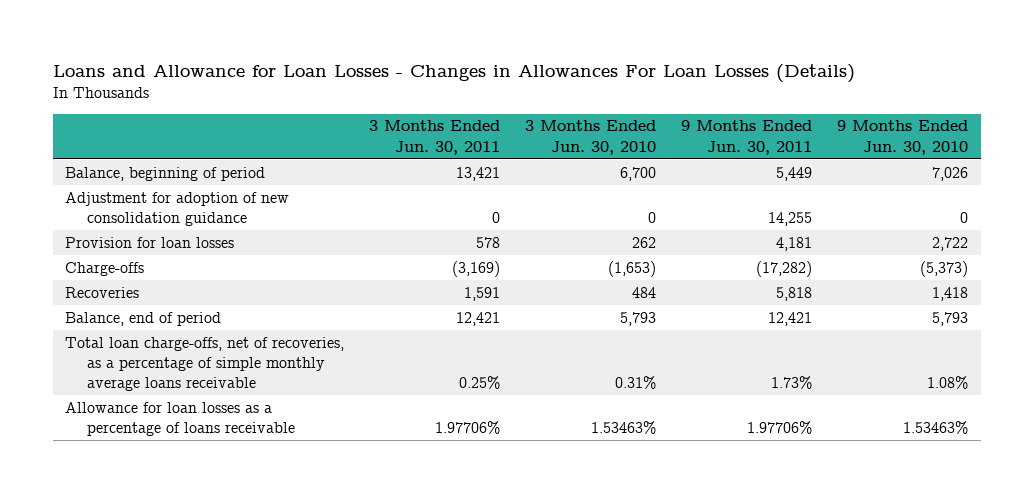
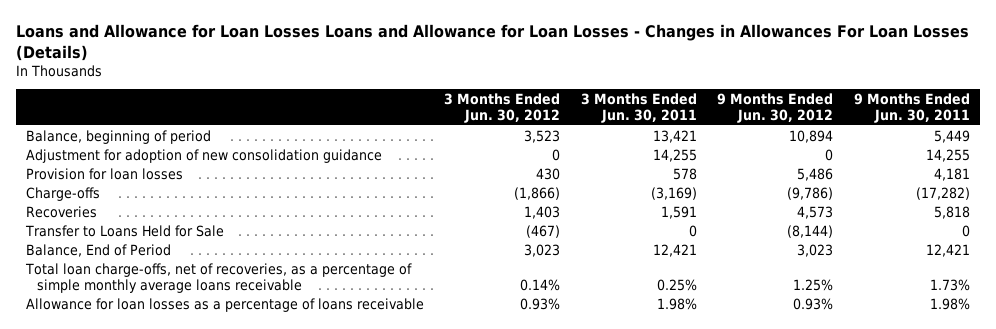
[52,63,855,83] Loans and Allowance for Loan Losses - Changes in Allowances For Loan Losses (Details) -> [15,23,969,61] Loans and Allowance for Loan Losses Loans and Allowance for Loan Losses - Changes in Allowances For Loan Losses (Details)
[525,120,657,155] 3 Months Ended Jun. 30, 2010 -> none
[837,120,969,155] 9 Months Ended Jun. 30, 2010 -> none
none -> [444,93,561,123] 3 Months Ended Jun. 30, 2012
none -> [717,93,834,123] 9 Months Ended Jun. 30, 2012
[492,211,501,223] 0 -> [652,148,697,162] 14,255
none -> [24,224,224,237] Transfer to Loans Held for Sale
[65,311,222,326] Balance, end of period -> [25,243,171,257] Balance, End of Period
[435,420,501,434] 1.97706% -> [656,297,697,310] 1.98%
[747,420,813,434] 1.97706% -> [929,297,970,310] 1.98%

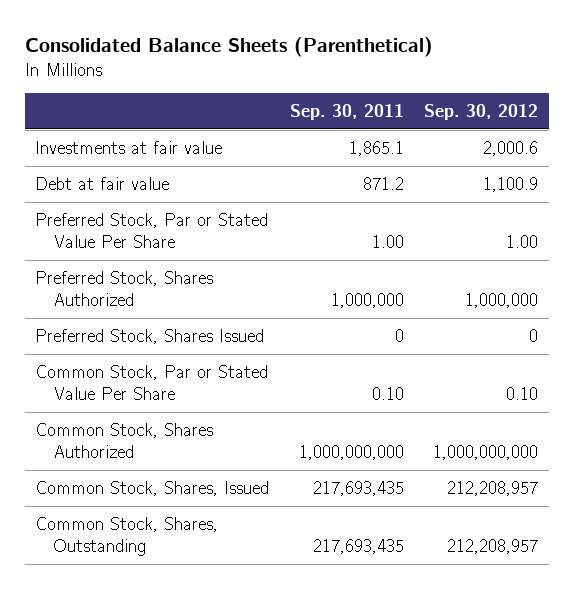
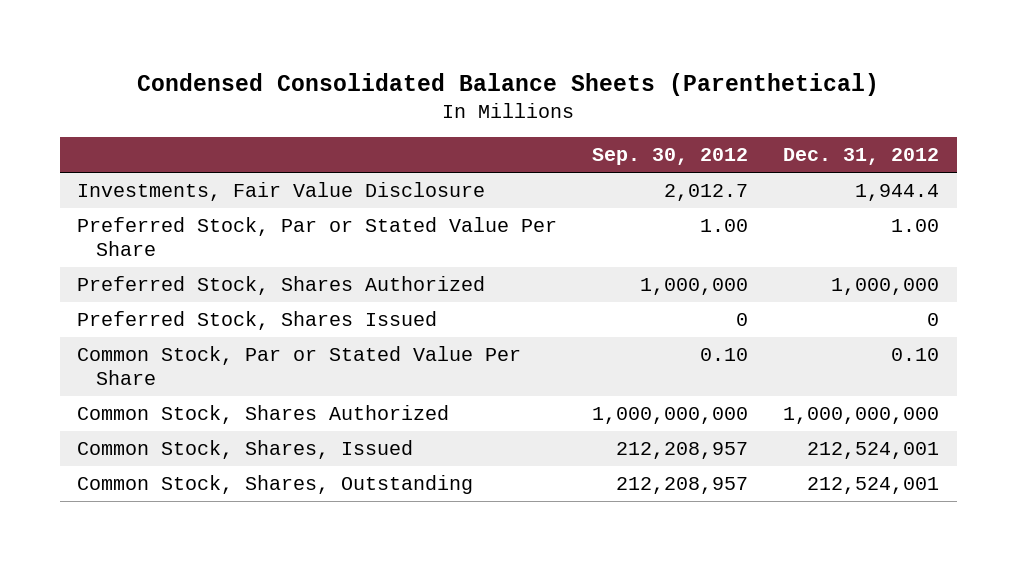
[25,37,434,58] Consolidated Balance Sheets (Parenthetical) -> [137,72,880,96] Condensed Consolidated Balance Sheets (Parenthetical)
[289,103,404,120] Sep. 30, 2011 -> none
none -> [783,148,940,166] Dec. 31, 2012
[35,176,170,190] Debt at fair value -> none
[35,140,223,154] Investments at fair value -> [77,181,486,201] Investments, Fair Value Disclosure
[483,140,539,156] 2,000.6 -> [664,183,749,201] 2,012.7

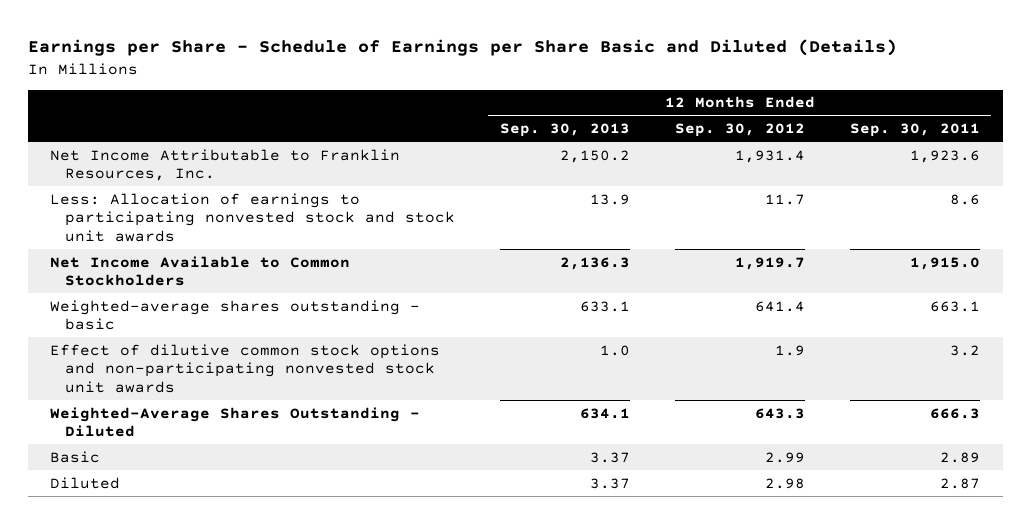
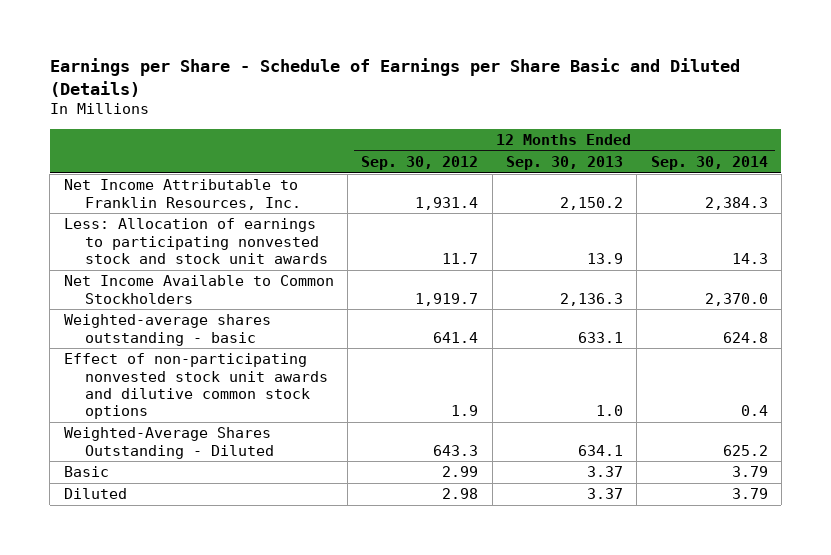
[850,123,981,138] Sep. 30, 2011 -> none
none -> [650,155,768,170] Sep. 30, 2014
[50,343,441,393] Effect of dilutive common stock options and non-participating nonvested stock unit awards -> [63,353,329,420] Effect of non-participating nonvested stock unit awards and dilutive common stock options

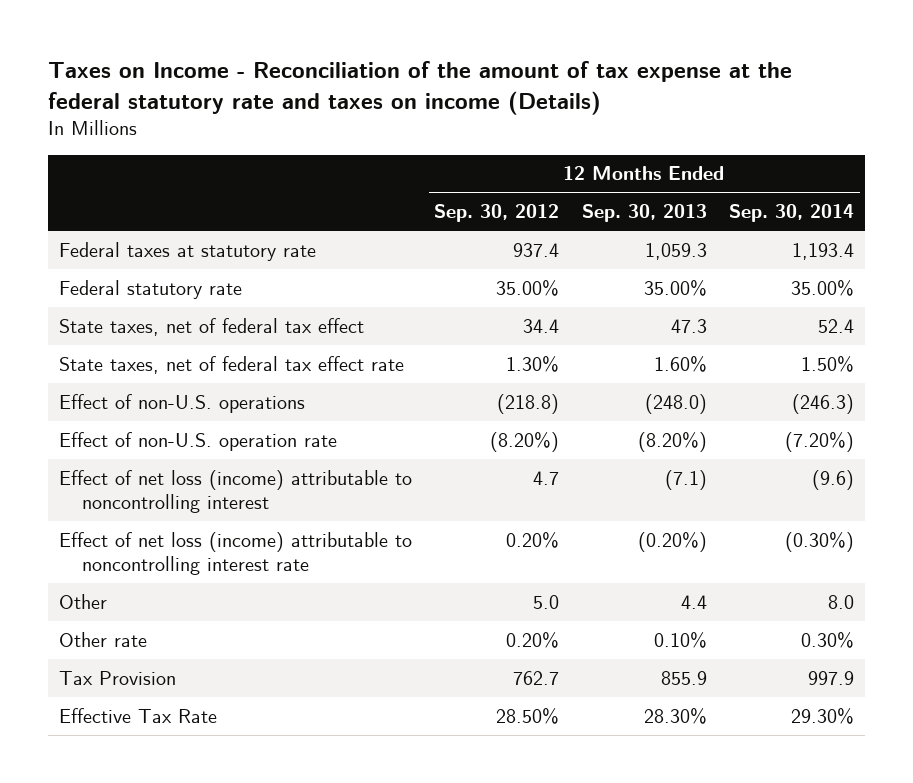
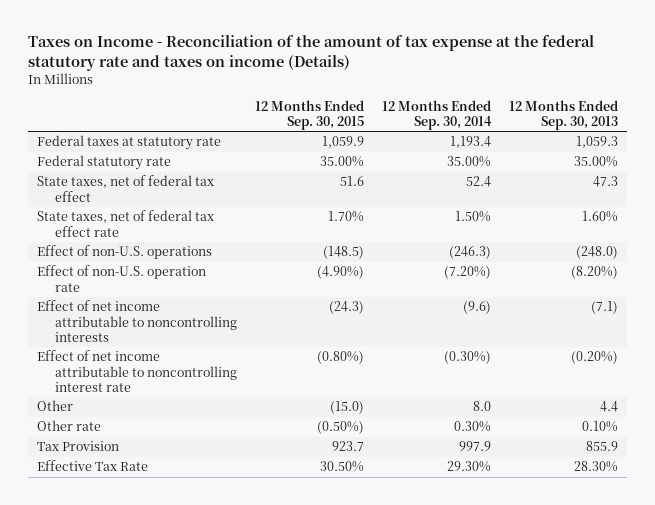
[434,204,560,223] Sep. 30, 2012 -> none
none -> [255,99,365,130] 12 Months Ended Sep. 30, 2015
[59,469,413,514] Effect of net loss (income) attributable to noncontrolling interest -> [37,300,238,342] Effect of net income attributable to noncontrolling interests
[59,531,413,576] Effect of net loss (income) attributable to noncontrolling interest rate -> [37,350,238,392] Effect of net income attributable to noncontrolling interest rate

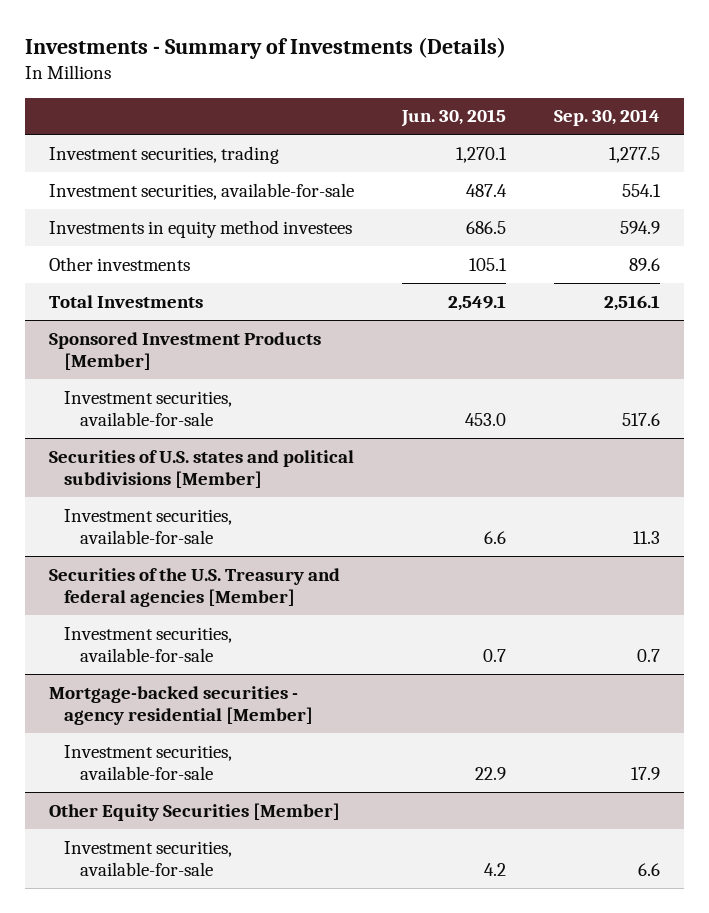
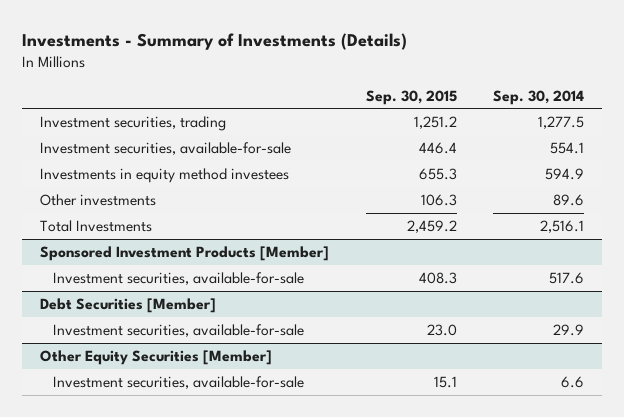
[401,109,507,128] Jun. 30, 2015 -> none
none -> [365,89,457,105] Sep. 30, 2015
[49,449,355,488] Securities of U.S. states and political subdivisions [Member] -> none
[49,567,341,607] Securities of the U.S. Treasury and federal agencies [Member] -> none
[64,626,233,662] Investment securities, available-for-sale -> none
[49,685,314,725] Mortgage-backed securities - agency residential [Member] -> none
[64,744,233,780] Investment securities, available-for-sale -> none
none -> [39,298,216,314] Debt Securities [Member]
[633,530,661,544] 11.3 -> [553,324,585,337] 29.9

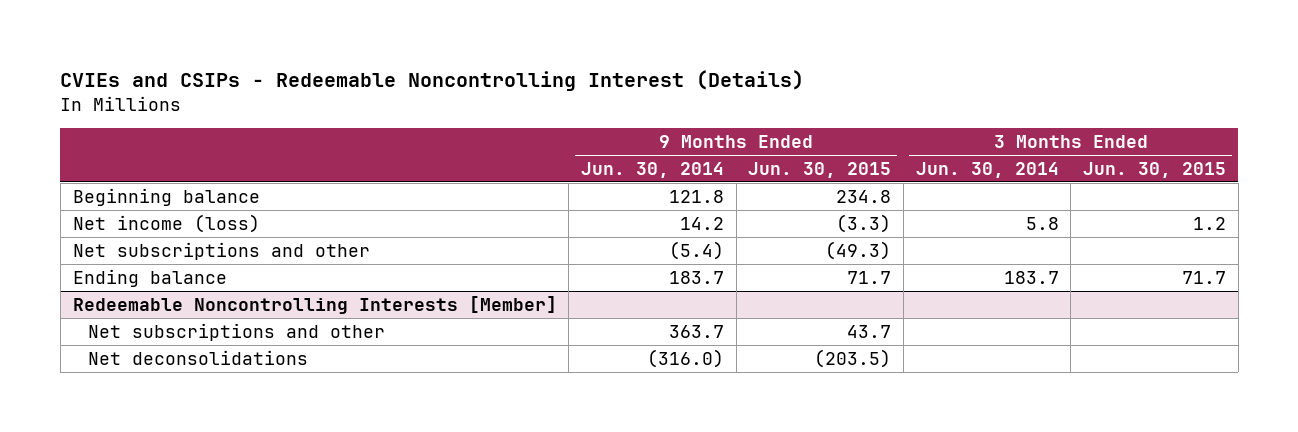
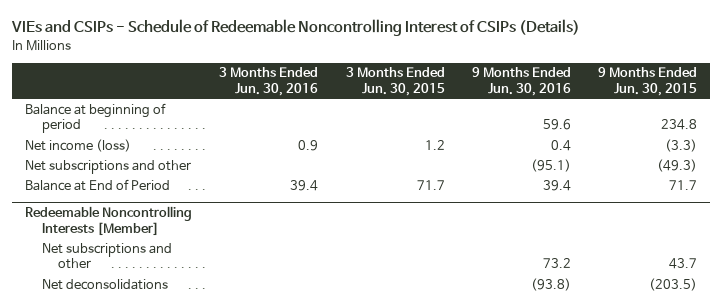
[60,70,805,92] CVIEs and CSIPs - Redeemable Noncontrolling Interest (Details) -> [10,18,580,36] VIEs and CSIPs - Schedule of Redeemable Noncontrolling Interest of CSIPs (Details)
[580,161,724,178] Jun. 30, 2014 -> none
[915,161,1059,178] Jun. 30, 2014 -> none
none -> [219,67,319,96] 3 Months Ended Jun. 30, 2016
none -> [471,67,571,96] 9 Months Ended Jun. 30, 2016
[72,187,260,206] Beginning balance -> [25,102,167,134] Balance at beginning of period
[72,268,227,287] Ending balance -> [25,178,171,191] Balance at End of Period

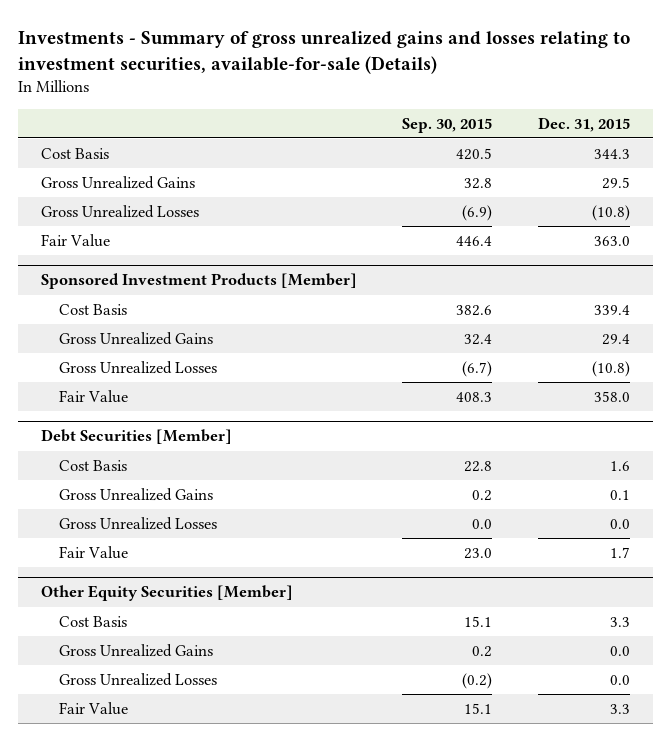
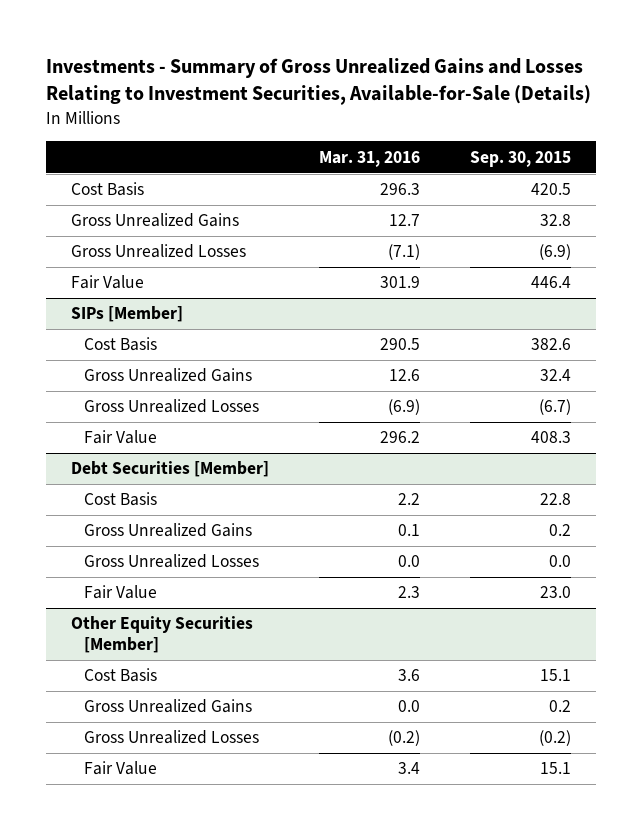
[18,31,631,74] Investments - Summary of gross unrealized gains and losses relating to investment securities, available-for-sale (Details) -> [46,58,592,106] Investments - Summary of Gross Unrealized Gains and Losses Relating to Investment Securities, Available-for-Sale (Details)
[537,116,630,132] Dec. 31, 2015 -> none
none -> [319,150,421,167] Mar. 31, 2016
[41,273,358,290] Sponsored Investment Products [Member] -> [71,306,184,323] SIPs [Member]

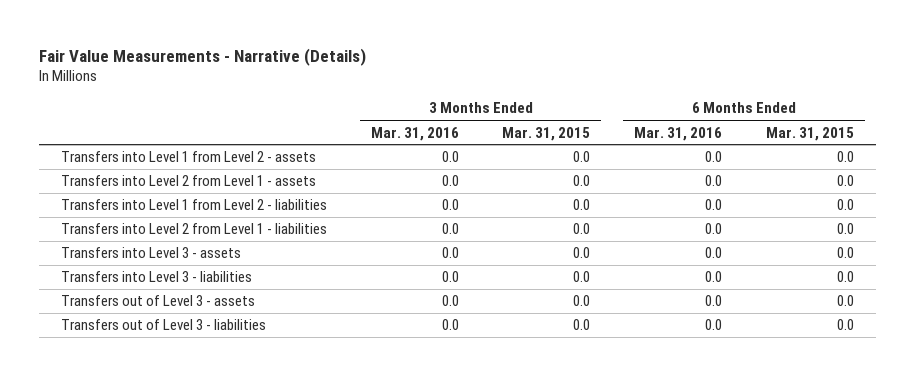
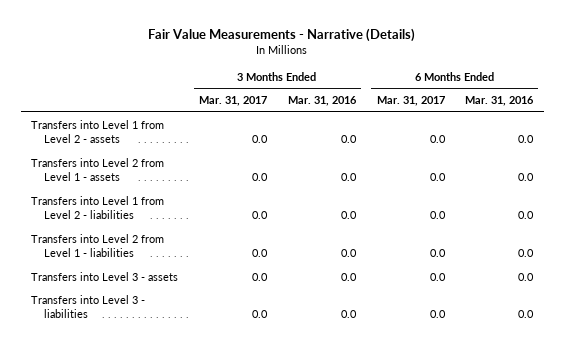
[502,126,591,141] Mar. 31, 2015 -> none
[766,126,855,141] Mar. 31, 2015 -> none
none -> [199,96,268,107] Mar. 31, 2017
none -> [376,96,445,107] Mar. 31, 2017
[60,295,255,307] Transfers out of Level 3 - assets -> none
[60,319,266,331] Transfers out of Level 3 - liabilities -> none

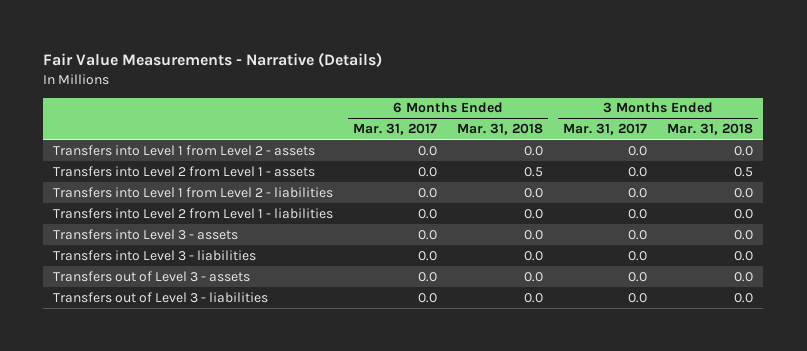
[287,96,357,107] Mar. 31, 2016 -> none
[465,96,535,107] Mar. 31, 2016 -> none
none -> [457,123,544,136] Mar. 31, 2018
none -> [667,123,754,136] Mar. 31, 2018
none -> [53,270,251,282] Transfers out of Level 3 - assets
none -> [53,291,269,303] Transfers out of Level 3 - liabilities

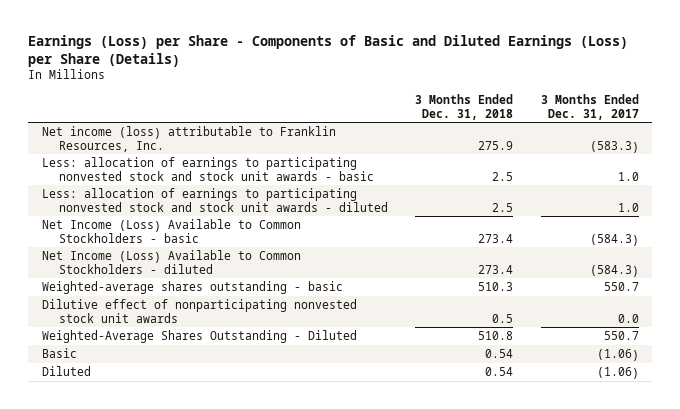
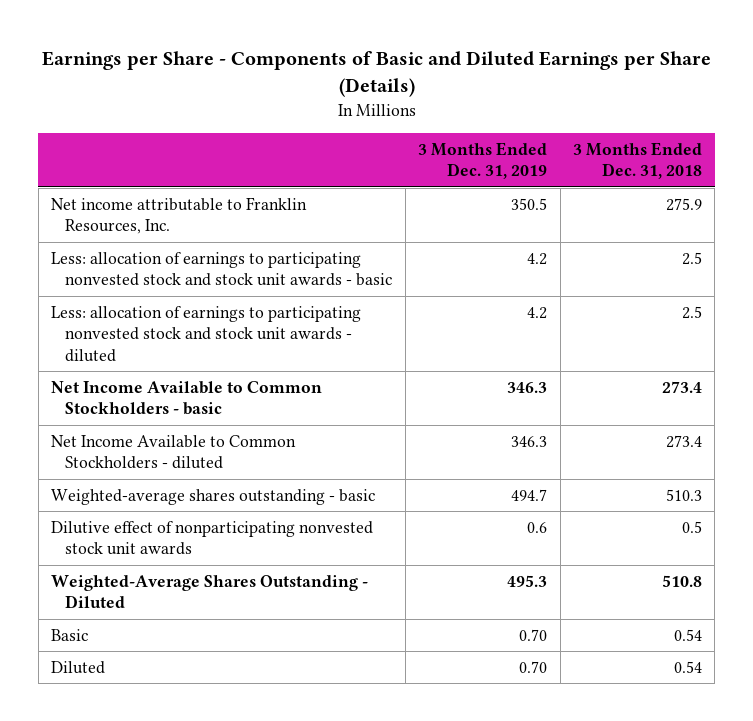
[27,34,628,67] Earnings (Loss) per Share - Components of Basic and Diluted Earnings (Loss) per Share (Details) -> [41,51,711,98] Earnings per Share - Components of Basic and Diluted Earnings per Share (Details)
[540,93,639,120] 3 Months Ended Dec. 31, 2017 -> none
none -> [418,141,548,180] 3 Months Ended Dec. 31, 2019
[41,126,336,152] Net income (loss) attributable to Franklin Resources, Inc. -> [51,196,308,235] Net income attributable to Franklin Resources, Inc.
[41,219,301,243] Net Income (Loss) Available to Common Stockholders - basic -> [51,380,323,416] Net Income Available to Common Stockholders - basic
[41,250,301,274] Net Income (Loss) Available to Common Stockholders - diluted -> [51,434,297,470] Net Income Available to Common Stockholders - diluted

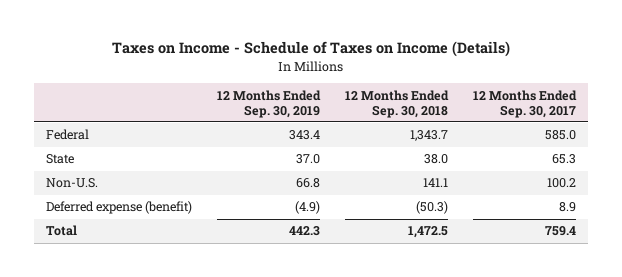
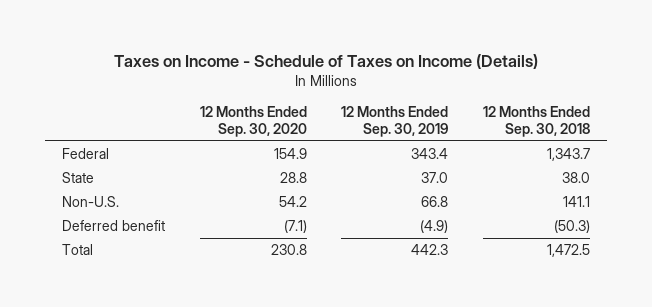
[472,89,577,118] 12 Months Ended Sep. 30, 2017 -> none
none -> [199,106,307,138] 12 Months Ended Sep. 30, 2020
[46,201,193,215] Deferred expense (benefit) -> [62,220,166,232] Deferred benefit

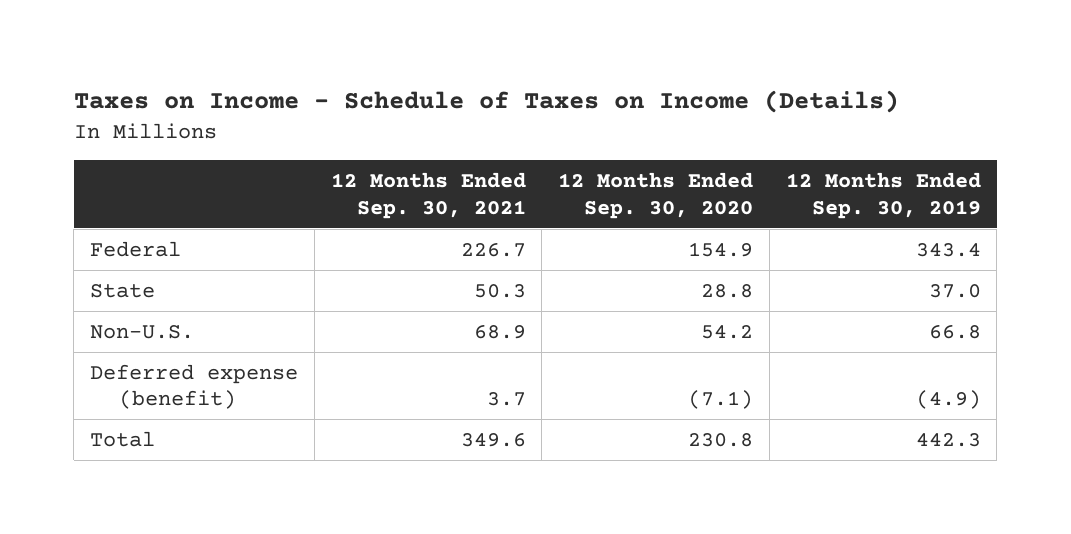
[482,106,590,138] 12 Months Ended Sep. 30, 2018 -> none
none -> [330,172,526,219] 12 Months Ended Sep. 30, 2021
[62,220,166,232] Deferred benefit -> [89,364,298,410] Deferred expense (benefit)

